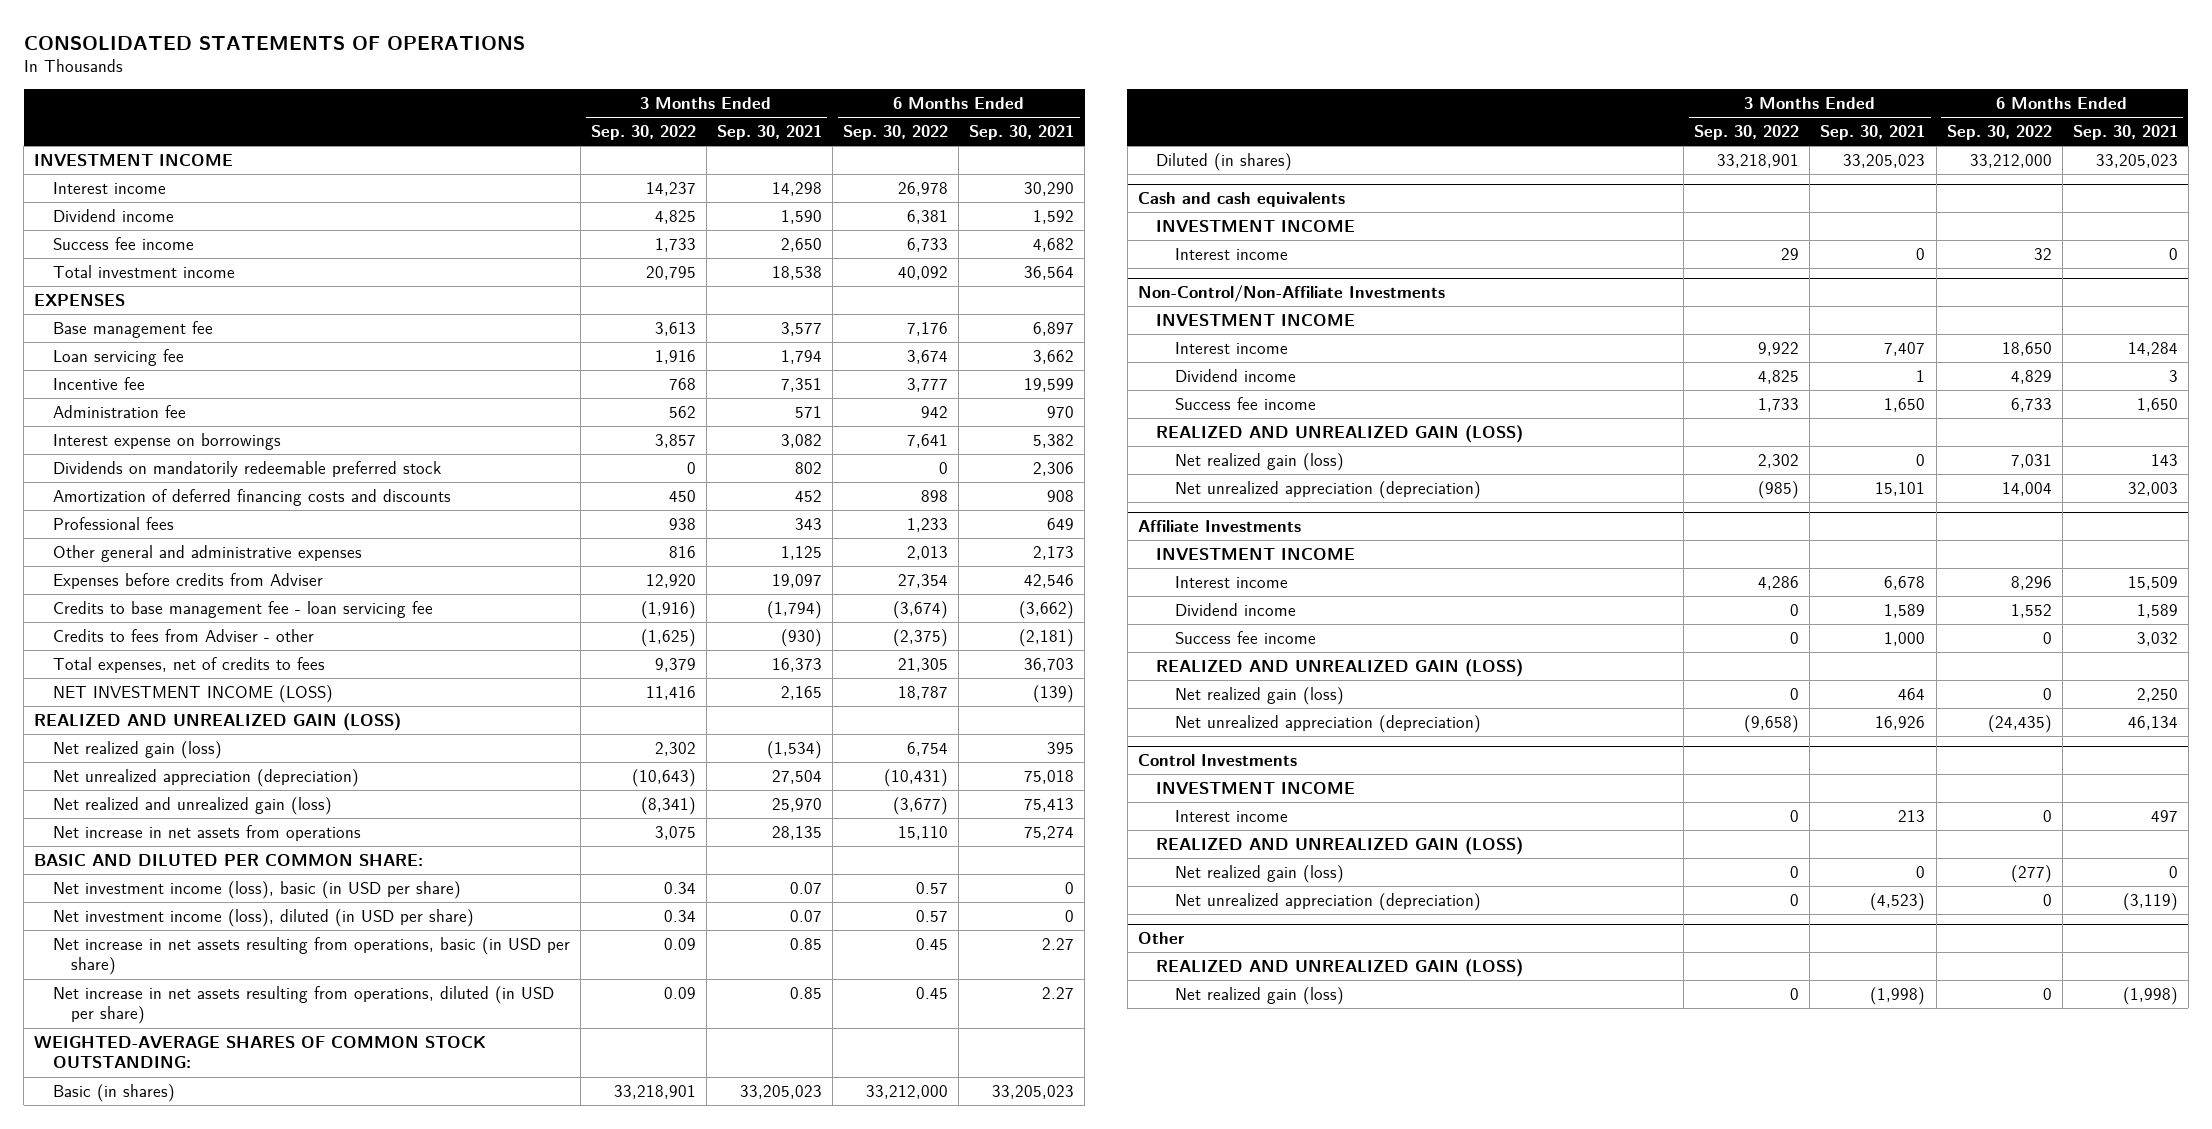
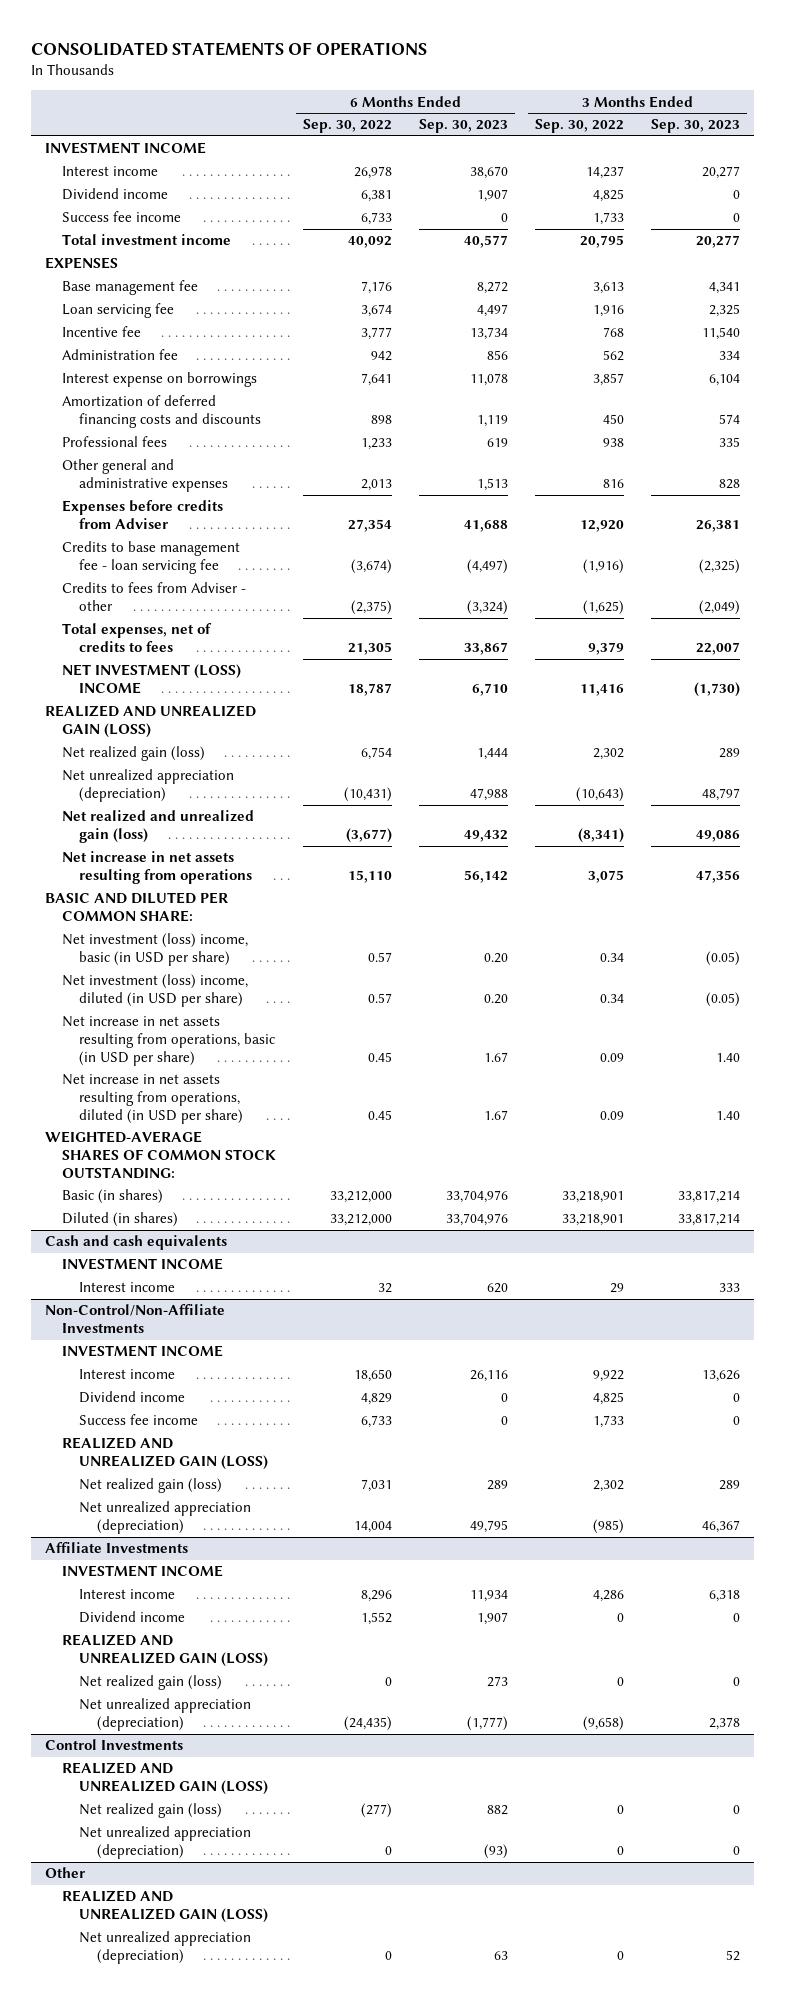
[716,125,822,141] Sep. 30, 2021 -> none
[969,125,1075,141] Sep. 30, 2021 -> none
none -> [419,119,509,134] Sep. 30, 2023
none -> [651,119,741,134] Sep. 30, 2023
[52,460,441,477] Dividends on mandatorily redeemable preferred stock -> none
[52,684,333,703] NET INVESTMENT INCOME (LOSS) -> [61,664,241,695] NET INVESTMENT (LOSS) INCOME
[52,824,361,841] Net increase in net assets from operations -> [61,851,253,885] Net increase in net assets resulting from operations
[52,880,461,899] Net investment income (loss), basic (in USD per share) -> [61,933,248,967] Net investment (loss) income, basic (in USD per share)
[52,908,474,927] Net investment income (loss), diluted (in USD per share) -> [61,974,248,1008] Net investment (loss) income, diluted (in USD per share)
[1174,630,1316,644] Success fee income -> none
[1156,781,1356,794] INVESTMENT INCOME -> none
[1174,809,1288,822] Interest income -> none
[1174,986,1344,1005] Net realized gain (loss) -> none
none -> [79,1931,252,1965] Net unrealized appreciation (depreciation)

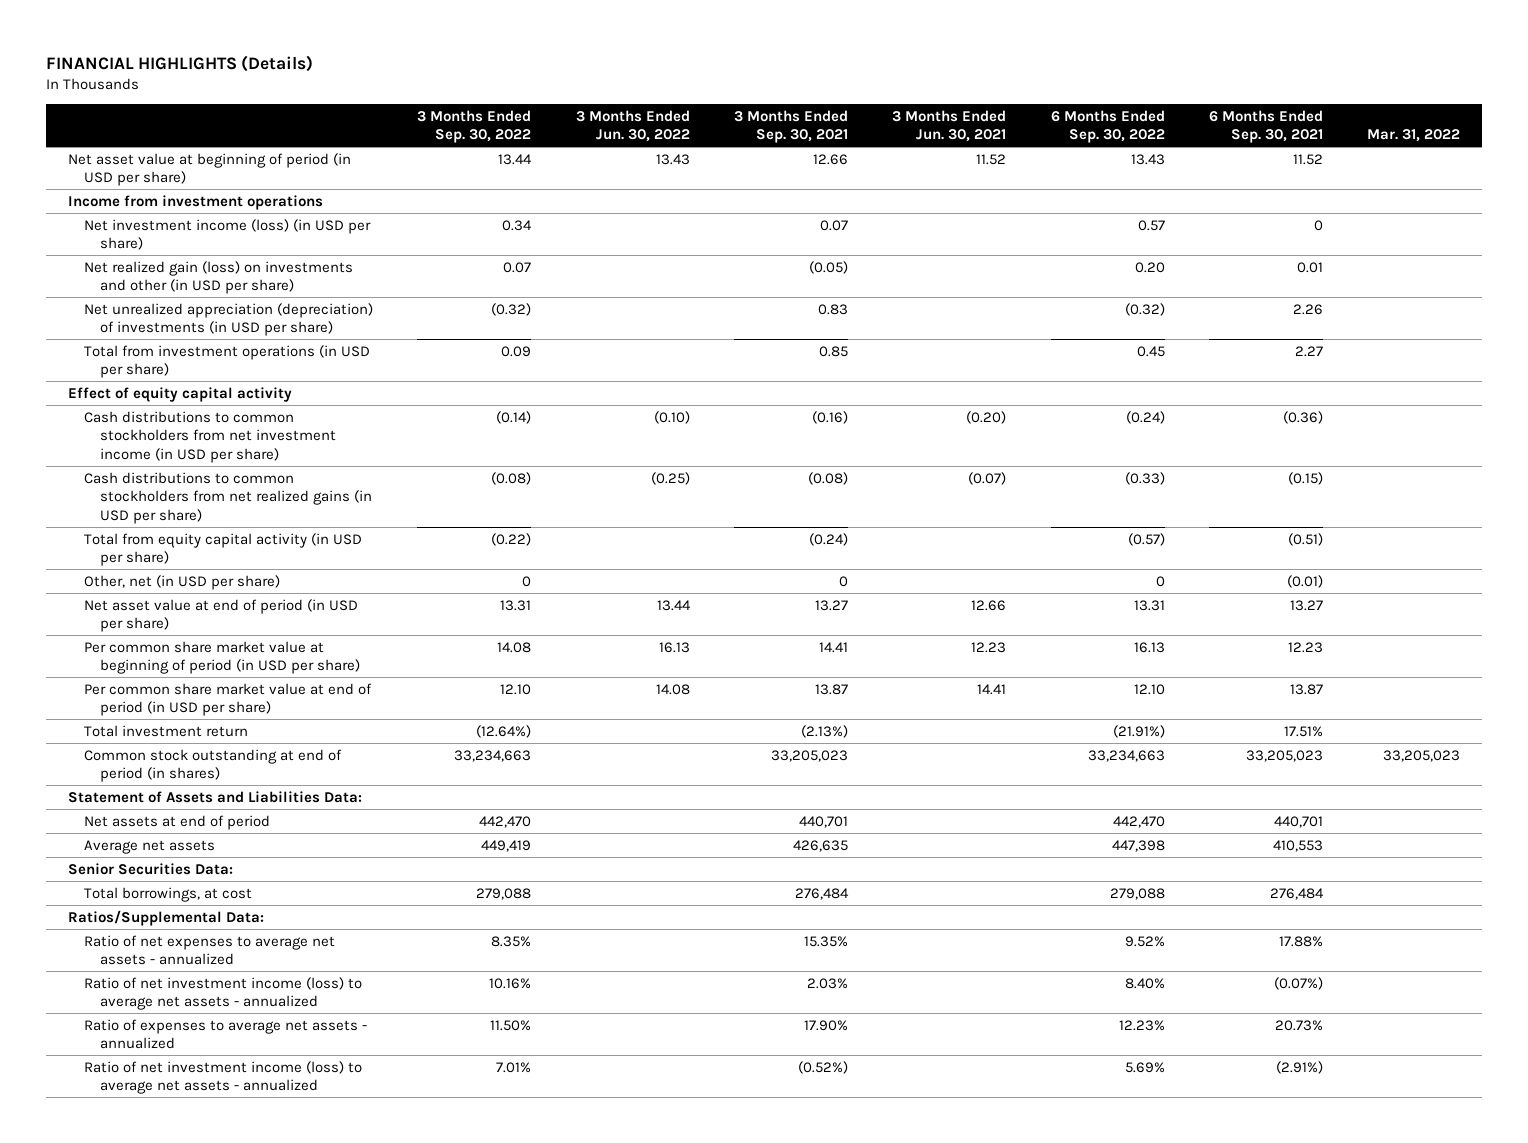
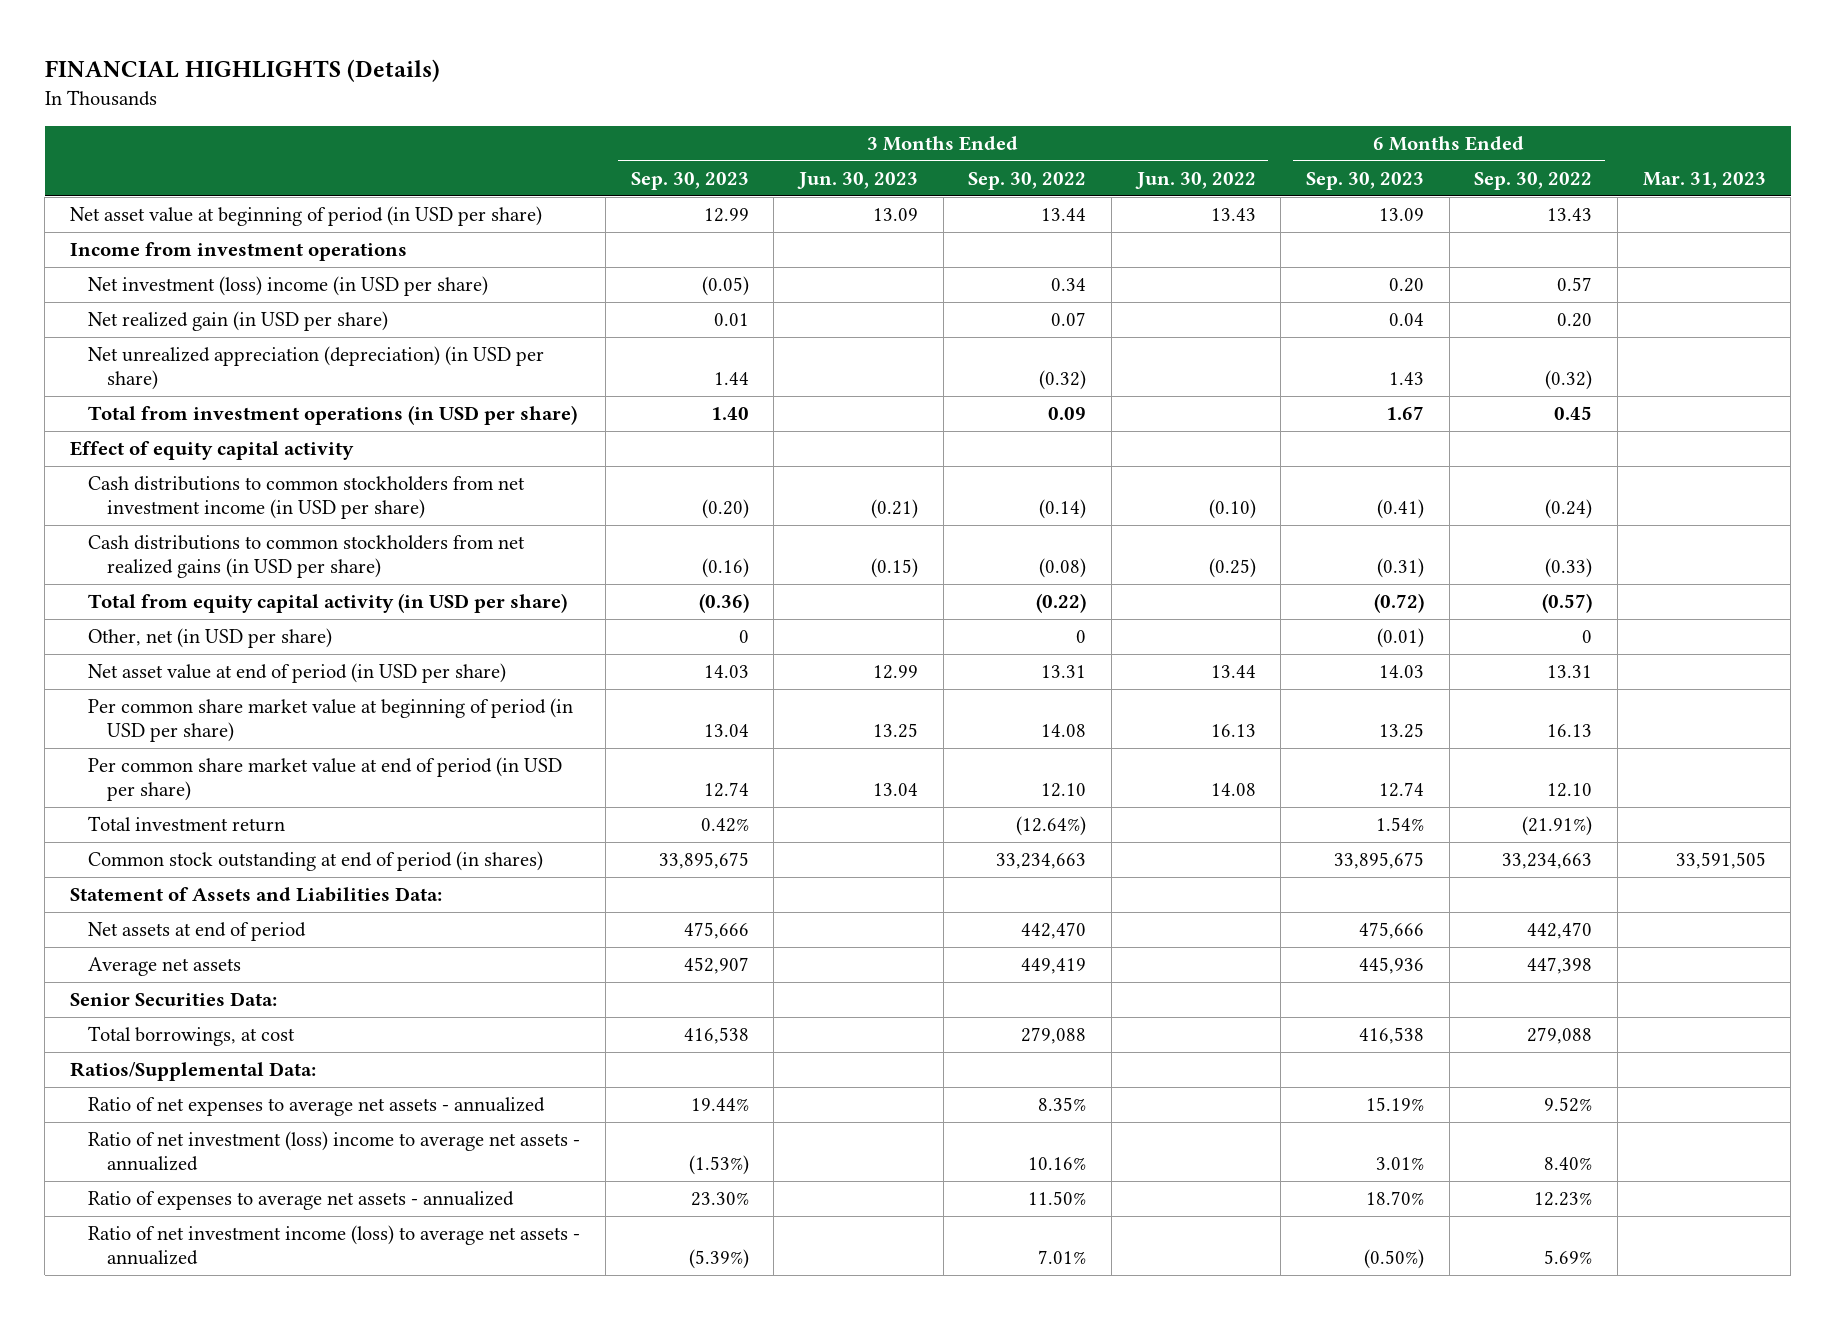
[733,109,848,144] 3 Months Ended Sep. 30, 2021 -> none
[892,109,1007,143] 3 Months Ended Jun. 30, 2021 -> none
[1208,109,1323,144] 6 Months Ended Sep. 30, 2021 -> none
[1367,129,1461,143] Mar. 31, 2022 -> none
none -> [630,171,749,190] Sep. 30, 2023
none -> [797,171,919,189] Jun. 30, 2023
none -> [1306,171,1425,190] Sep. 30, 2023
none -> [1642,171,1766,189] Mar. 31, 2023
[83,218,371,251] Net investment income (loss) (in USD per share) -> [88,276,489,297] Net investment (loss) income (in USD per share)
[83,260,353,295] Net realized gain (loss) on investments and other (in USD per share) -> [88,311,389,332] Net realized gain (in USD per share)
[83,302,373,337] Net unrealized appreciation (depreciation) of investments (in USD per share) -> [88,346,545,391] Net unrealized appreciation (depreciation) (in USD per share)
[83,976,362,1011] Ratio of net investment income (loss) to average net assets - annualized -> [88,1131,581,1172] Ratio of net investment (loss) income to average net assets - annualized

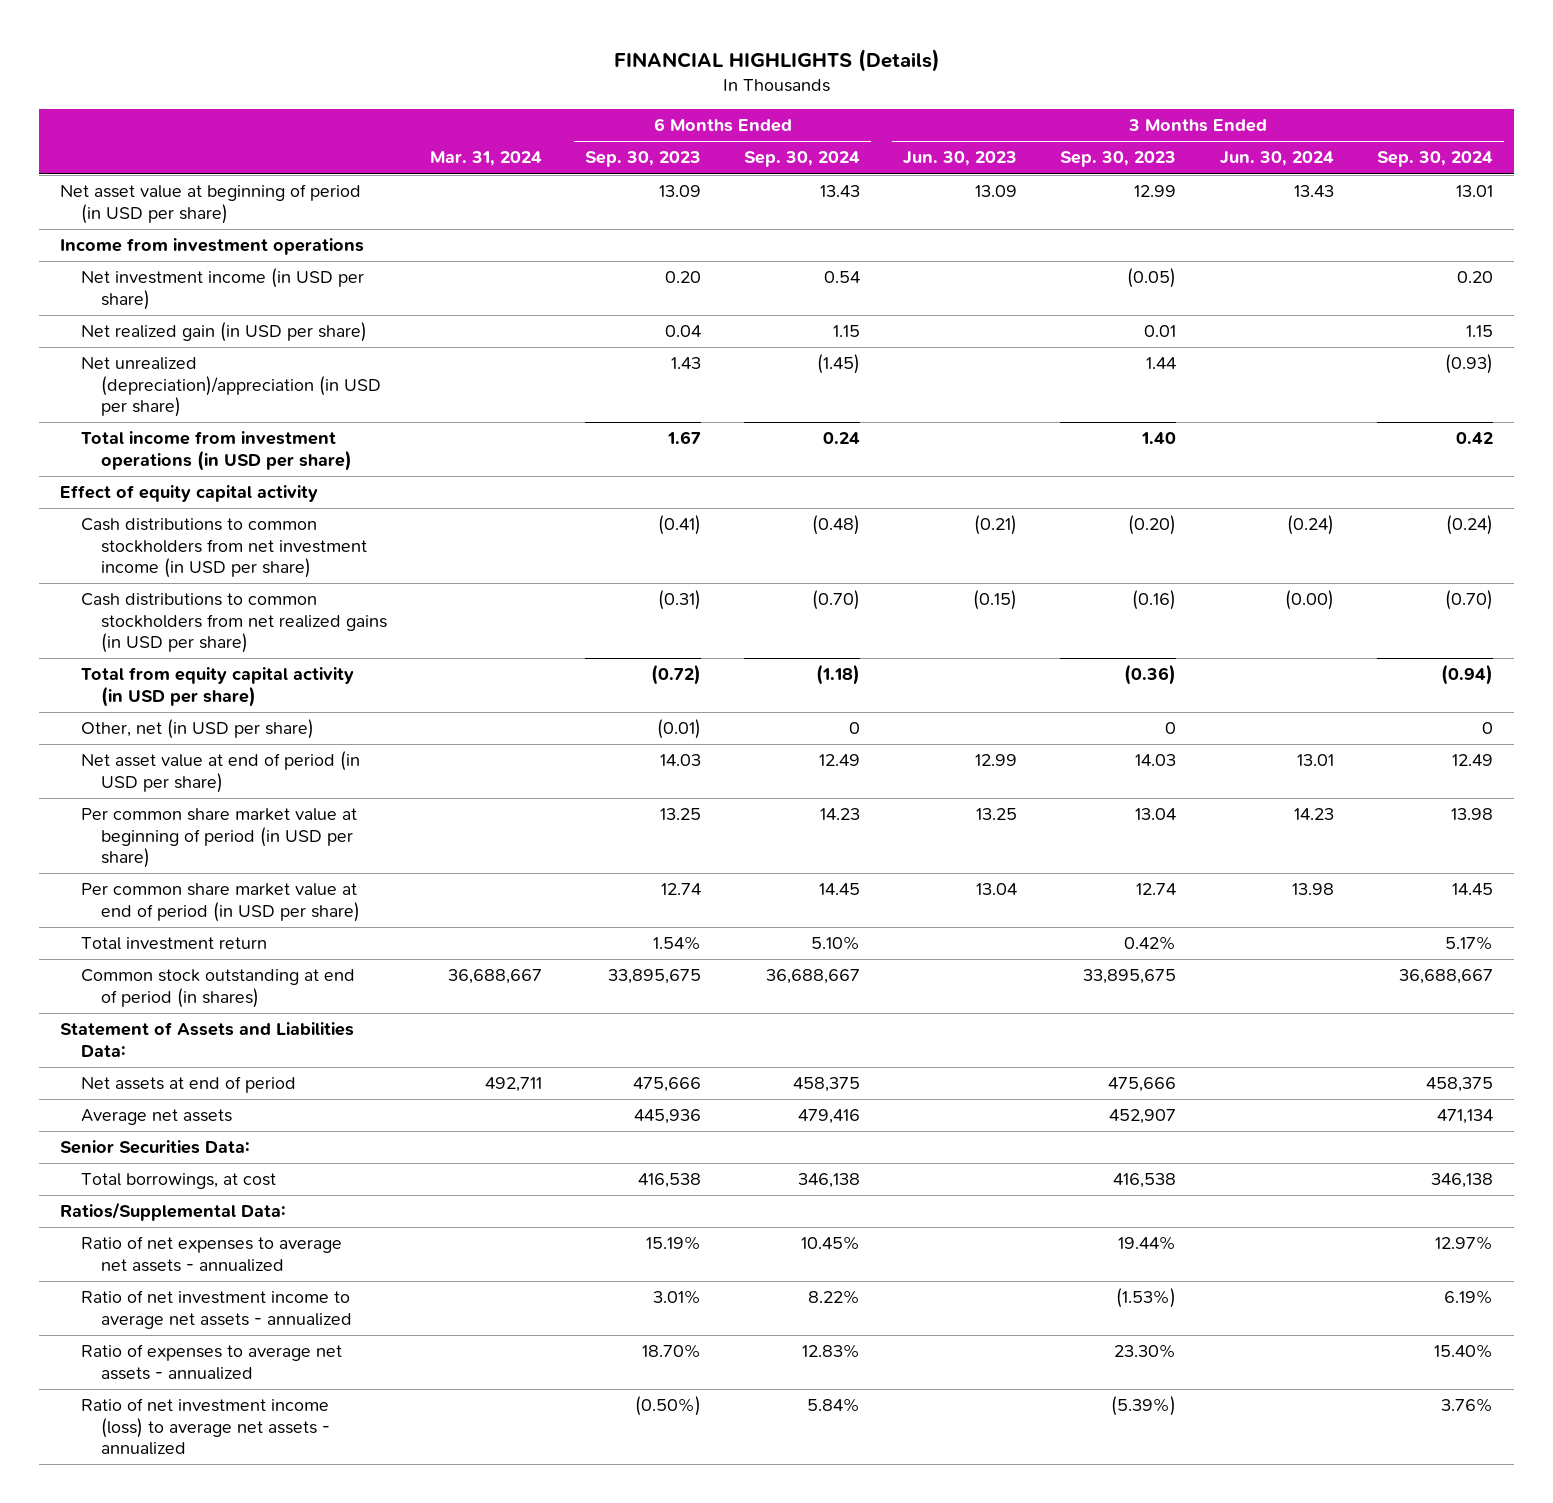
[968,171,1087,190] Sep. 30, 2022 -> none
[1134,171,1256,189] Jun. 30, 2022 -> none
[1474,171,1593,190] Sep. 30, 2022 -> none
[1642,171,1766,189] Mar. 31, 2023 -> none
none -> [429,151,542,167] Mar. 31, 2024
none -> [744,151,861,168] Sep. 30, 2024
none -> [1219,151,1334,167] Jun. 30, 2024
none -> [1376,151,1493,168] Sep. 30, 2024
[88,276,489,297] Net investment (loss) income (in USD per share) -> [80,268,364,310] Net investment income (in USD per share)
[88,346,545,391] Net unrealized appreciation (depreciation) (in USD per share) -> [80,357,381,417] Net unrealized (depreciation)/appreciation (in USD per share)
[88,405,578,426] Total from investment operations (in USD per share) -> [80,431,352,471] Total income from investment operations (in USD per share)
[88,1131,581,1172] Ratio of net investment (loss) income to average net assets - annualized -> [80,1290,352,1329] Ratio of net investment income to average net assets - annualized

